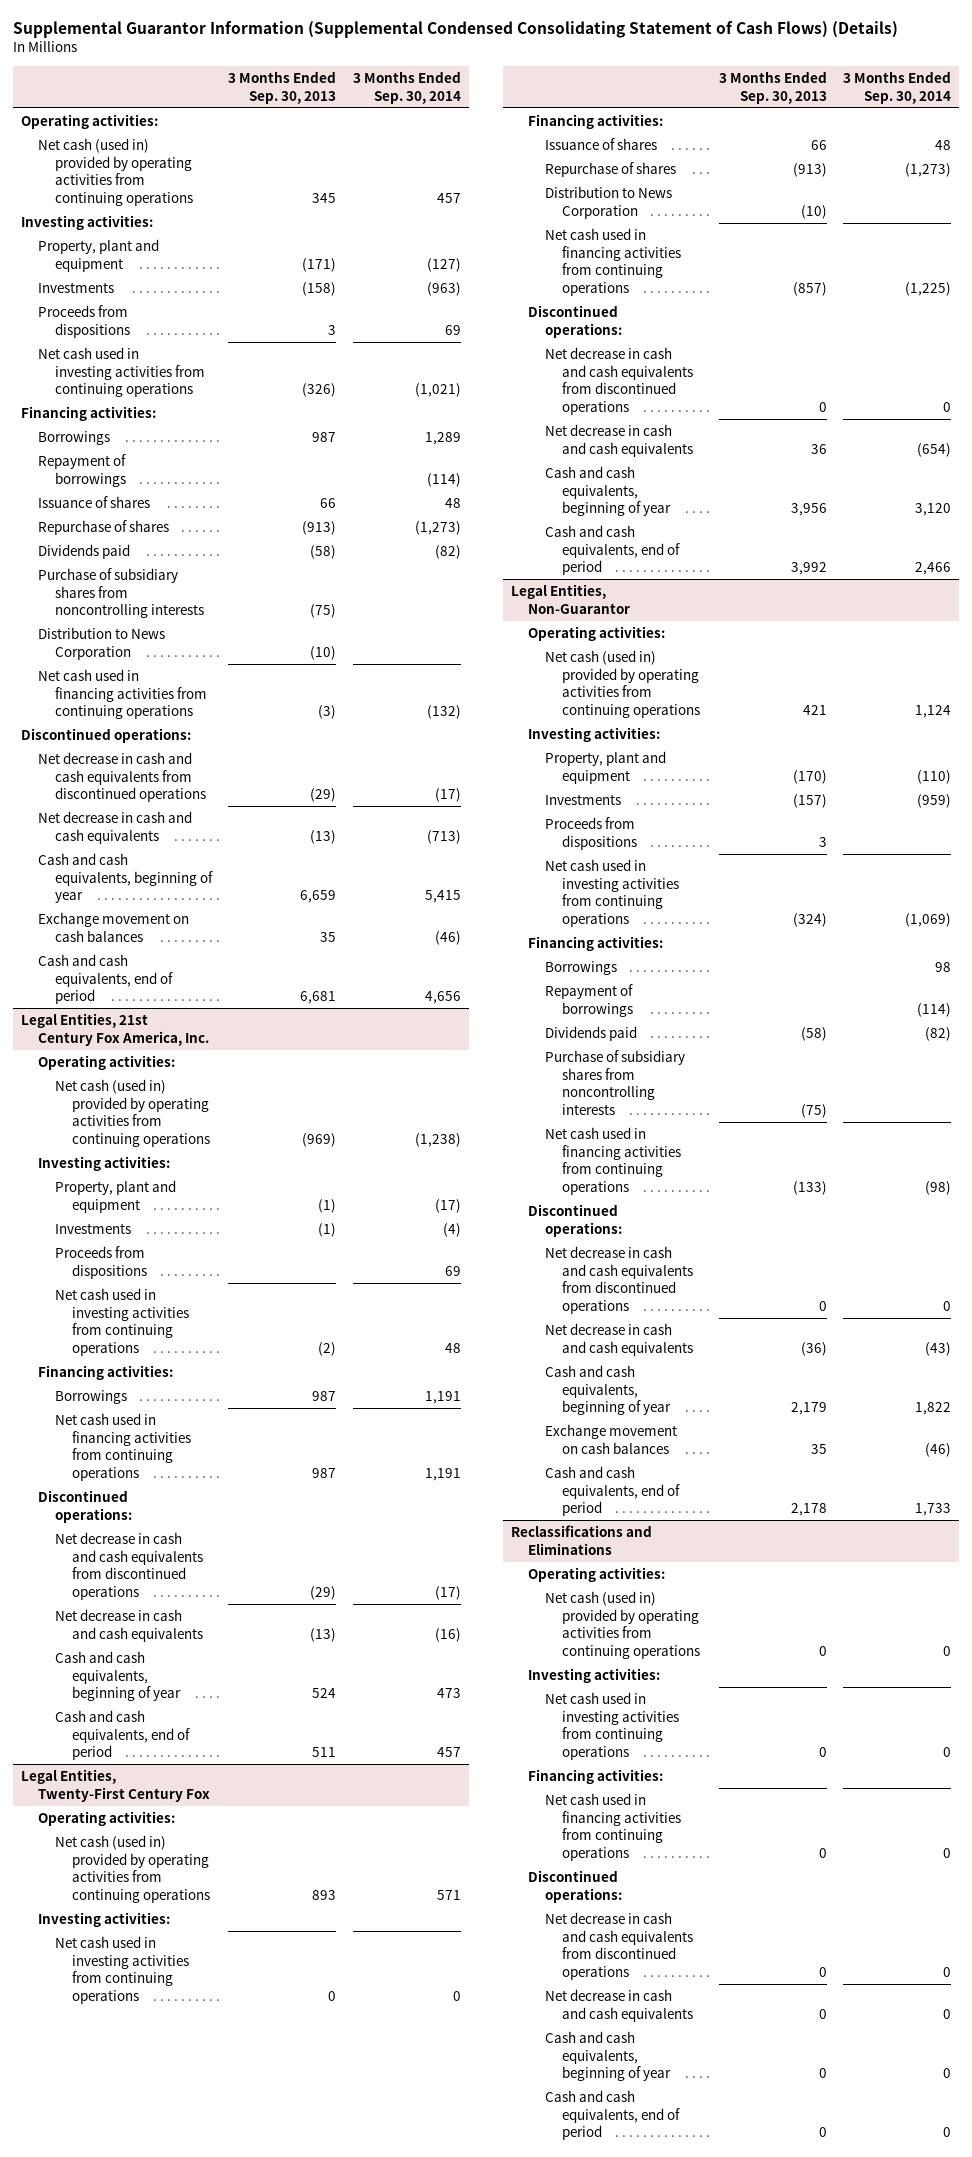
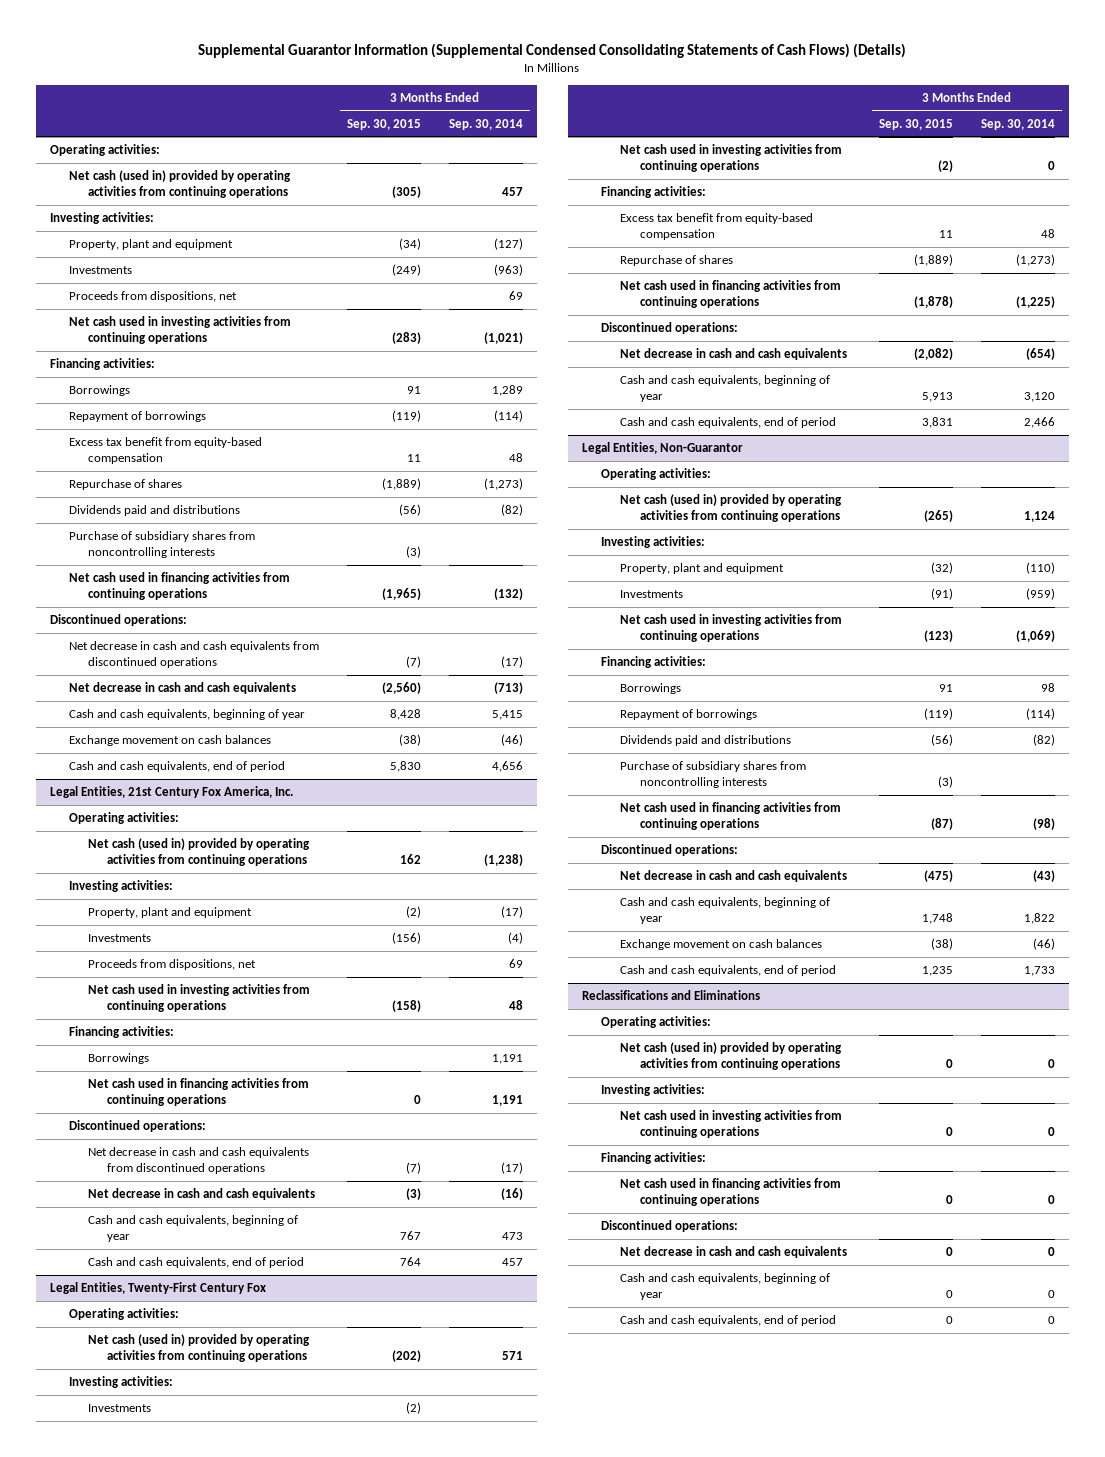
[12,20,898,38] Supplemental Guarantor Information (Supplemental Condensed Consolidating Statement of Cash Flows) (Details) -> [198,43,907,59] Supplemental Guarantor Information (Supplemental Condensed Consolidating Statements of Cash Flows) (Details)
[228,70,337,104] 3 Months Ended Sep. 30, 2013 -> none
none -> [346,118,421,130] Sep. 30, 2015
[37,304,130,338] Proceeds from dispositions -> [68,290,237,302] Proceeds from dispositions, net
[37,495,150,508] Issuance of shares -> none
none -> [68,436,262,465] Excess tax benefit from equity-based compensation
[37,543,130,559] Dividends paid -> [68,504,240,516] Dividends paid and distributions
[37,626,165,660] Distribution to News Corporation -> none
[54,1245,147,1279] Proceeds from dispositions -> [88,958,257,970] Proceeds from dispositions, net
none -> [88,1403,152,1412] Investments
[545,137,658,150] Issuance of shares -> none
none -> [620,212,814,241] Excess tax benefit from equity-based compensation
[545,185,673,219] Distribution to News Corporation -> none
[545,346,694,416] Net decrease in cash and cash equivalents from discontinued operations -> none
[545,816,638,850] Proceeds from dispositions -> none
[545,1025,638,1041] Dividends paid -> [620,734,792,746] Dividends paid and distributions
[545,1245,694,1315] Net decrease in cash and cash equivalents from discontinued operations -> none
[545,1911,694,1981] Net decrease in cash and cash equivalents from discontinued operations -> none

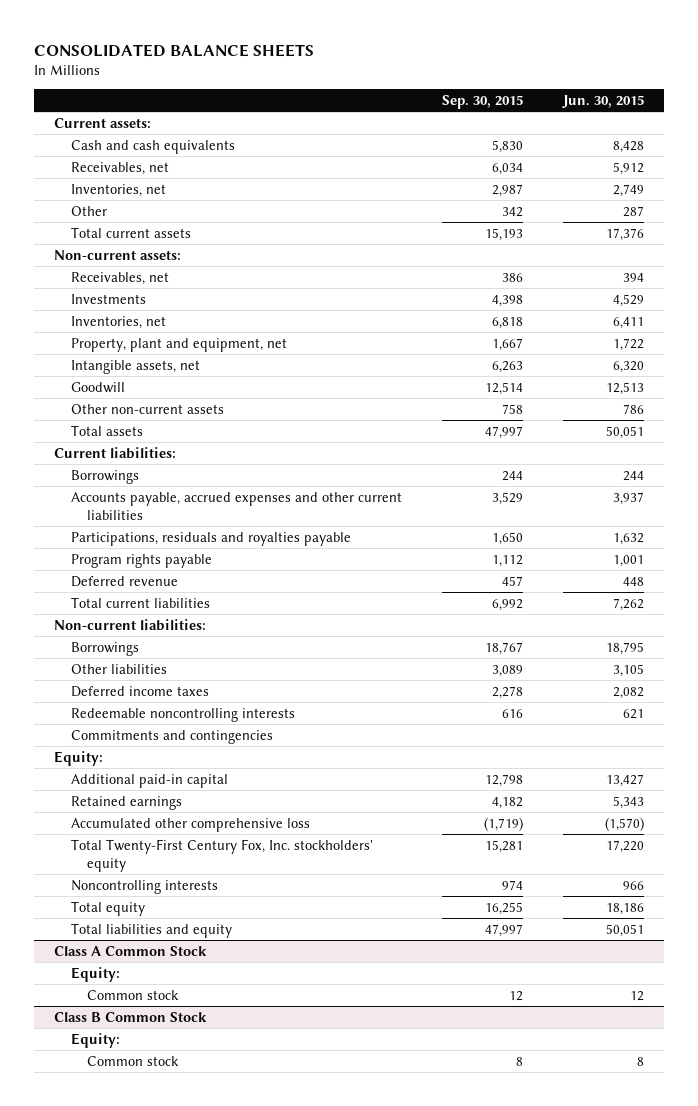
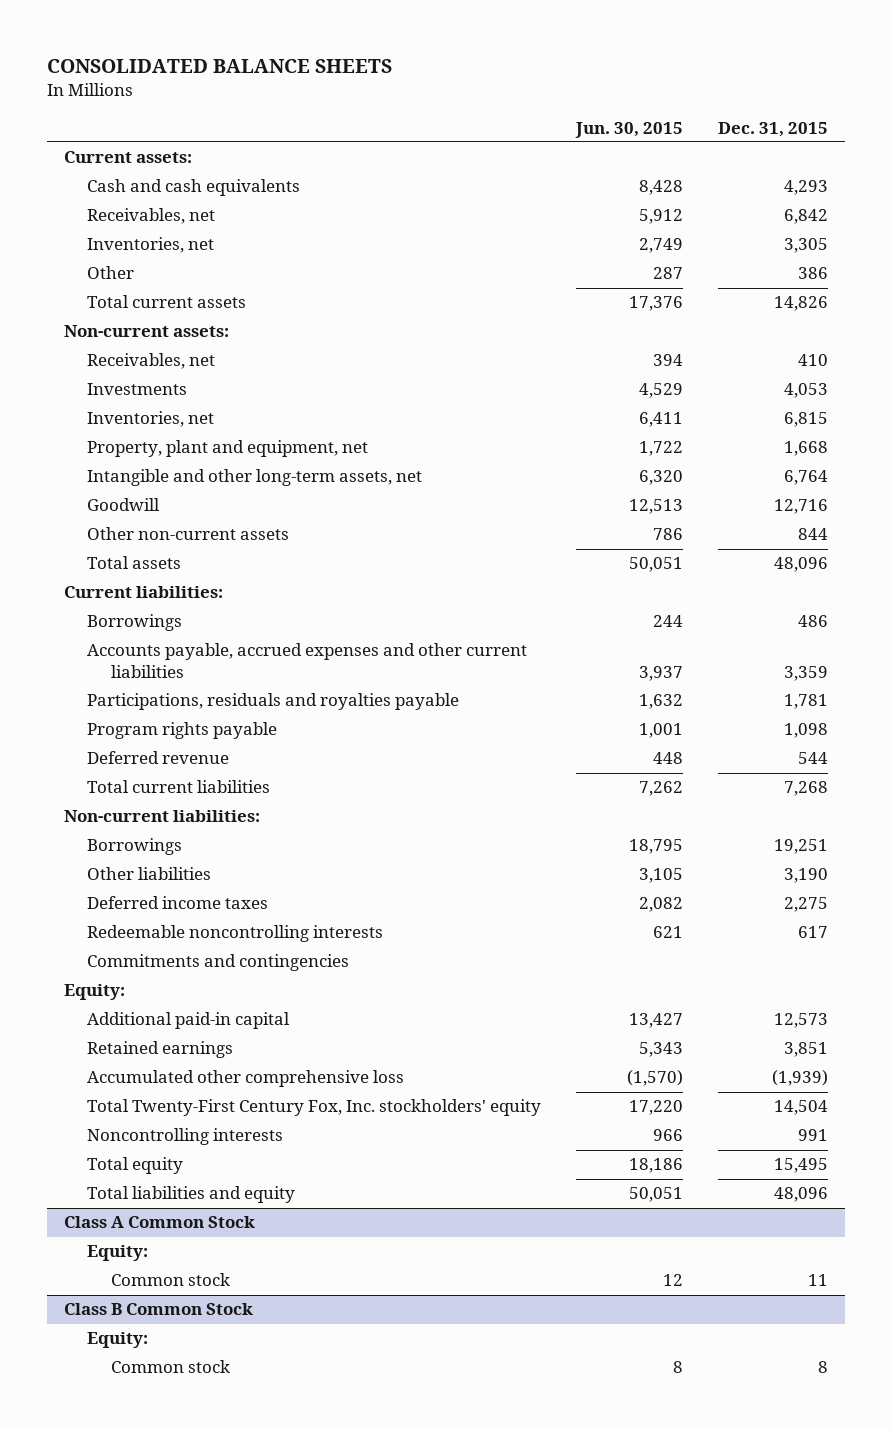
[441,95,523,110] Sep. 30, 2015 -> none
none -> [717,121,828,137] Dec. 31, 2015
[70,359,200,374] Intangible assets, net -> [87,469,423,487] Intangible and other long-term assets, net

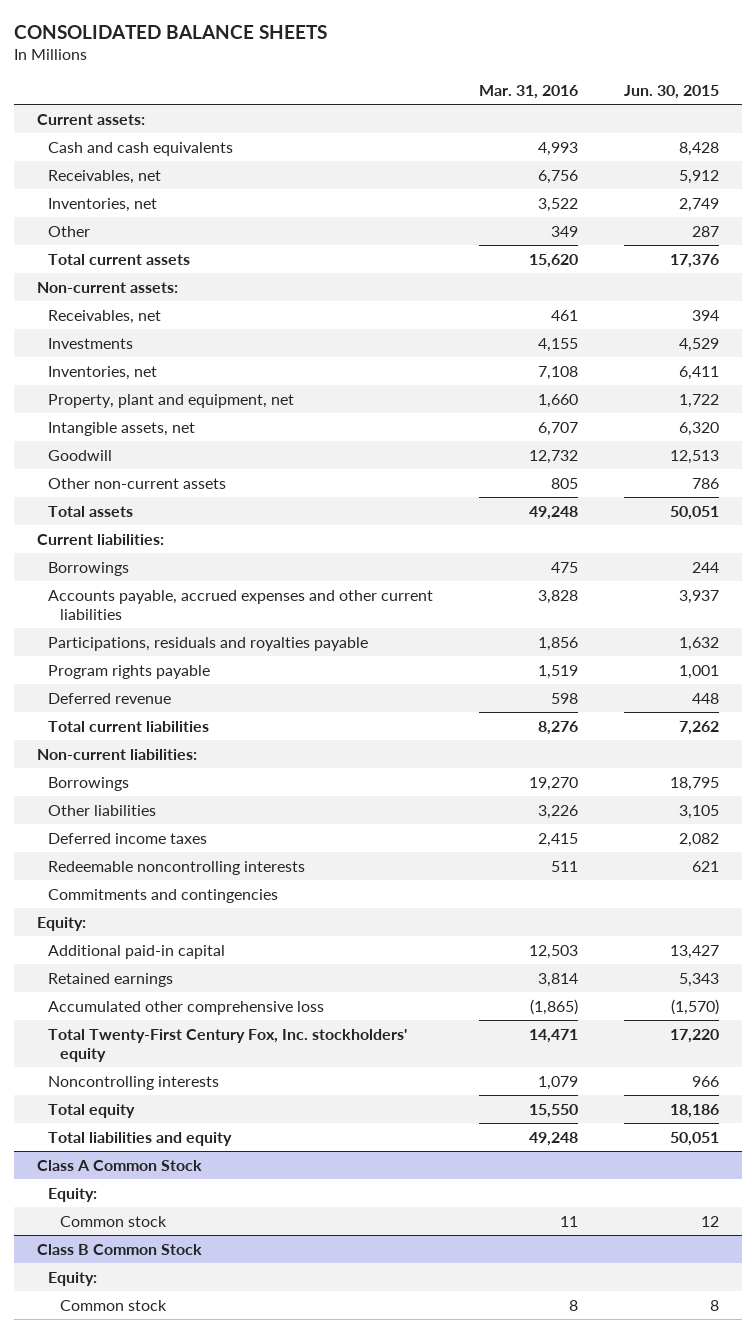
[717,121,828,137] Dec. 31, 2015 -> none
none -> [478,84,578,99] Mar. 31, 2016
[87,469,423,487] Intangible and other long-term assets, net -> [48,421,196,436] Intangible assets, net

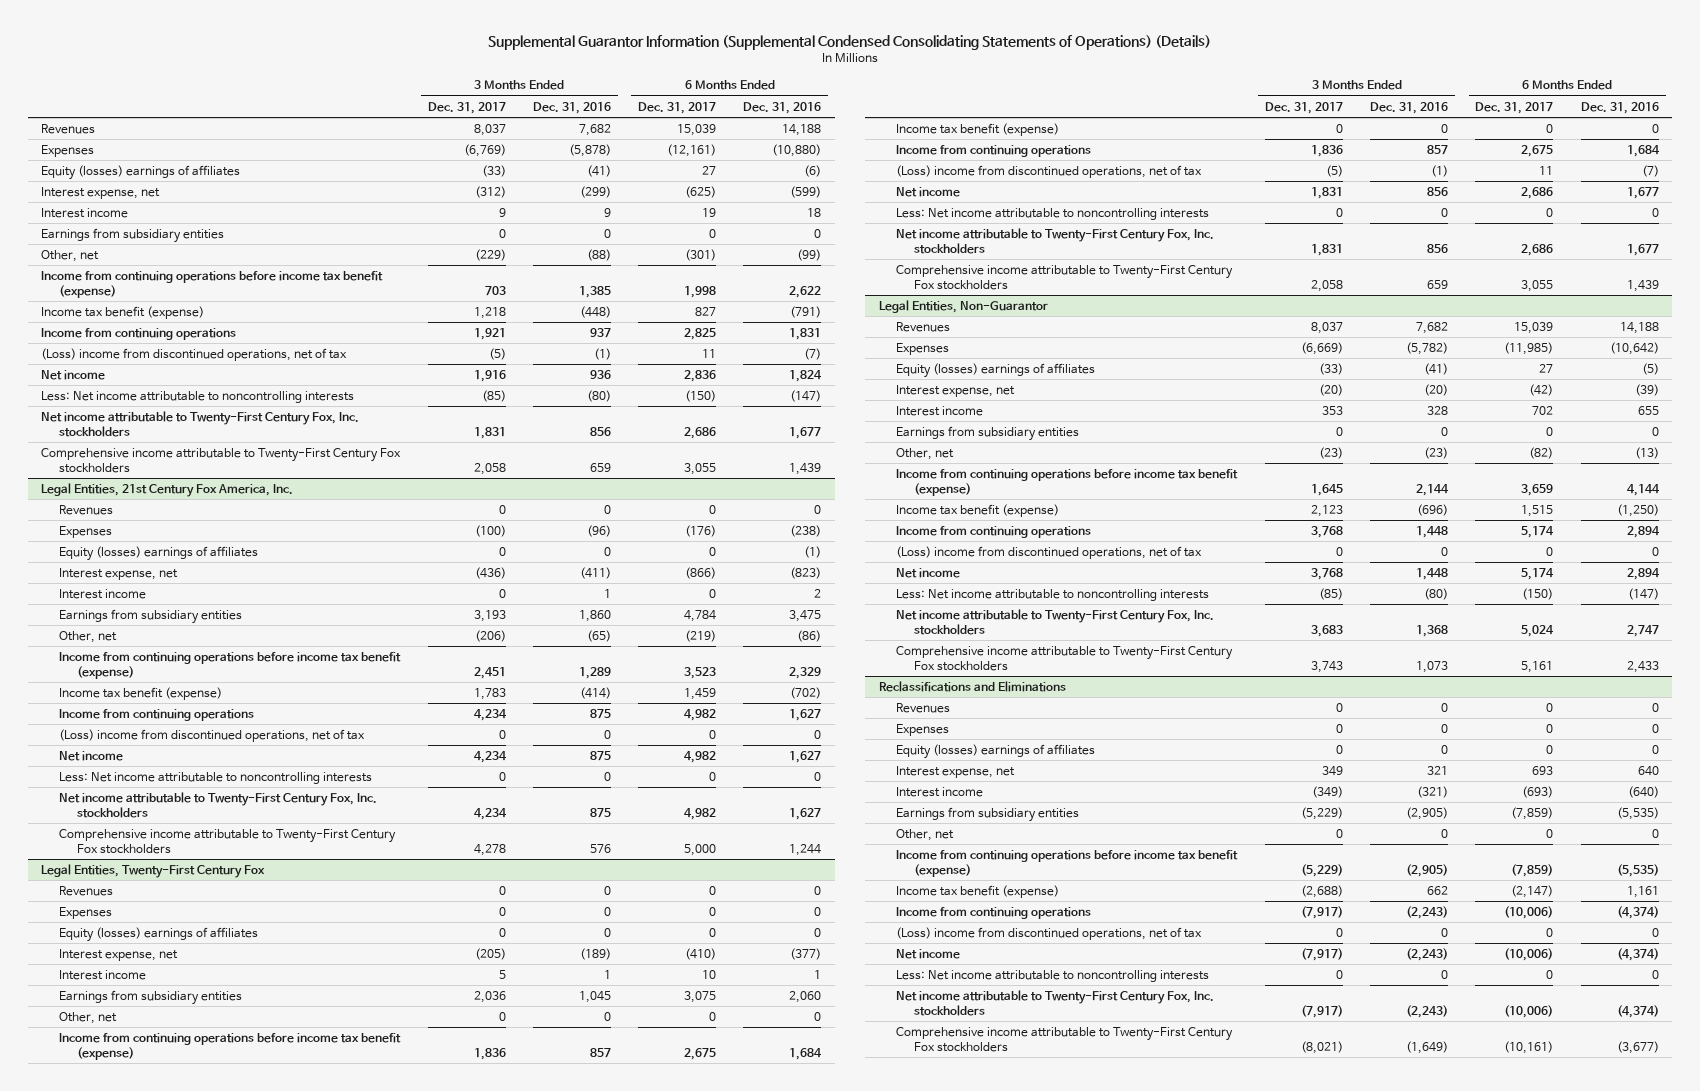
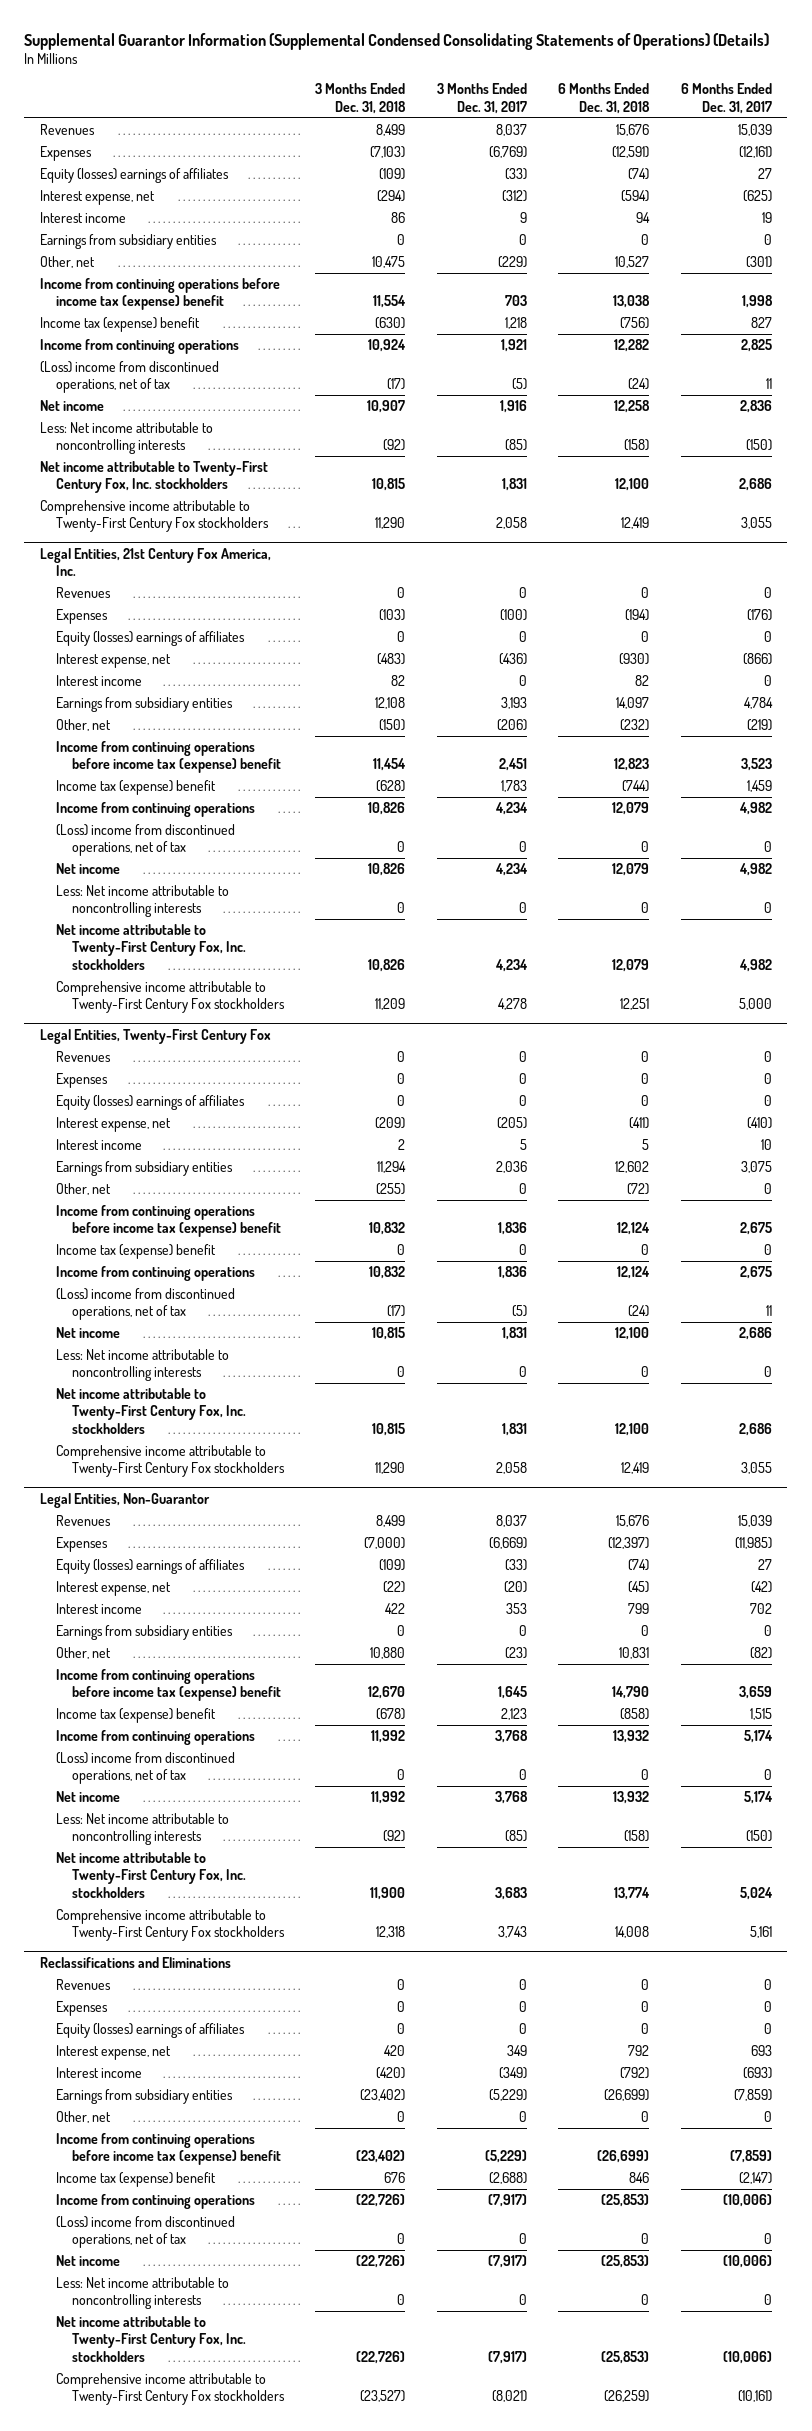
[532,101,611,114] Dec. 31, 2016 -> none
[743,101,822,114] Dec. 31, 2016 -> none
none -> [315,83,407,114] 3 Months Ended Dec. 31, 2018
none -> [558,83,651,114] 6 Months Ended Dec. 31, 2018
[41,270,384,298] Income from continuing operations before income tax benefit (expense) -> [39,278,280,311] Income from continuing operations before income tax (expense) benefit
[41,305,205,319] Income tax benefit (expense) -> [39,317,200,333] Income tax (expense) benefit
[58,651,401,679] Income from continuing operations before income tax benefit (expense) -> [55,741,281,774] Income from continuing operations before income tax (expense) benefit
[58,686,222,700] Income tax benefit (expense) -> [55,780,216,796] Income tax (expense) benefit
[58,1032,401,1060] Income from continuing operations before income tax benefit (expense) -> [55,1205,281,1238] Income from continuing operations before income tax (expense) benefit
[896,122,1060,136] Income tax benefit (expense) -> [55,1244,216,1260] Income tax (expense) benefit
[896,468,1239,496] Income from continuing operations before income tax benefit (expense) -> [55,1669,281,1702] Income from continuing operations before income tax (expense) benefit
[896,503,1060,517] Income tax benefit (expense) -> [55,1708,216,1724] Income tax (expense) benefit
[896,849,1239,877] Income from continuing operations before income tax benefit (expense) -> [55,2133,281,2166] Income from continuing operations before income tax (expense) benefit
[896,884,1060,898] Income tax benefit (expense) -> [55,2172,216,2188] Income tax (expense) benefit

